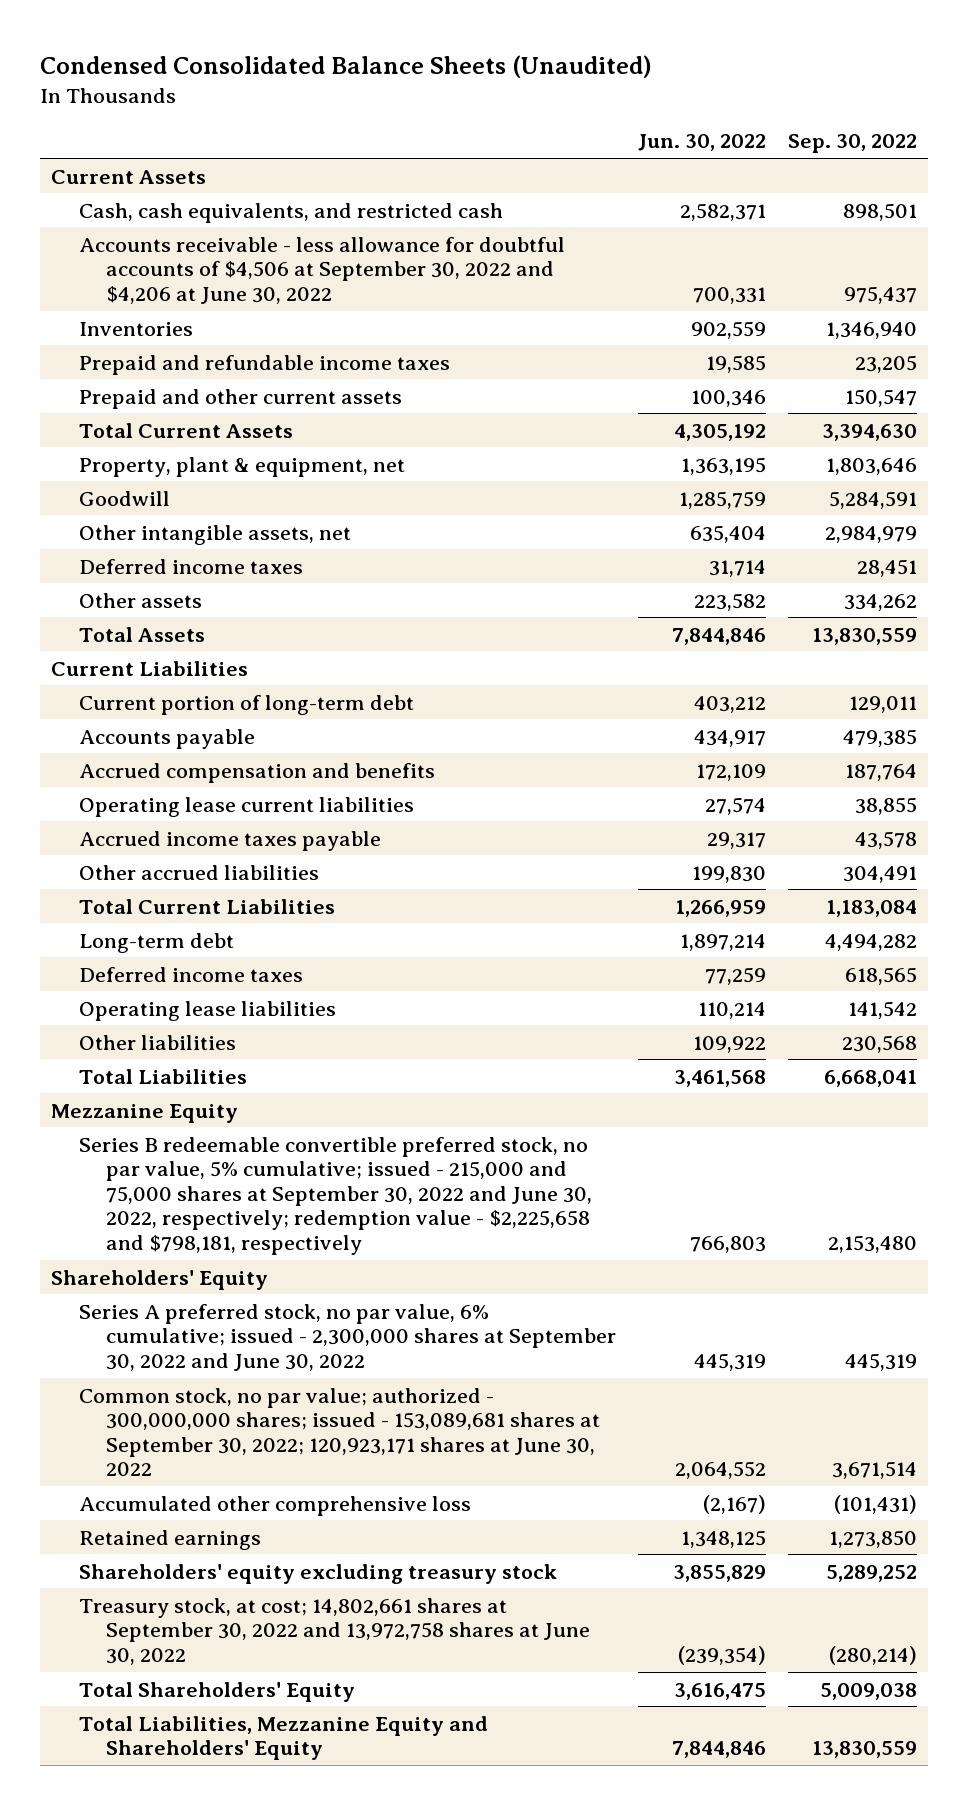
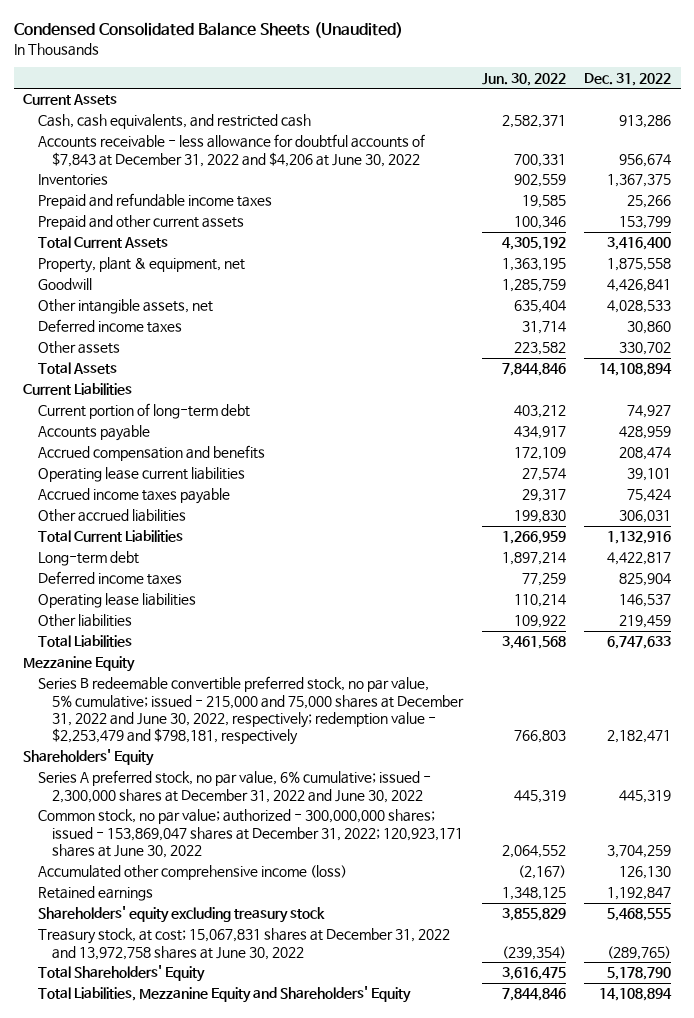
[787,134,917,154] Sep. 30, 2022 -> none
none -> [584,72,672,86] Dec. 31, 2022
[78,236,565,304] Accounts receivable - less allowance for doubtful accounts of $4,506 at September 30, 2022 and $4,206 at June 30, 2022 -> [37,134,425,167] Accounts receivable - less allowance for doubtful accounts of $7,843 at December 31, 2022 and $4,206 at June 30, 2022
[78,1136,592,1256] Series B redeemable convertible preferred stock, no par value, 5% cumulative; issued - 215,000 and 75,000 shares at September 30, 2022 and June 30, 2022, respectively; redemption value - $2,225,658 and $798,181, respectively -> [37,676,465,746] Series B redeemable convertible preferred stock, no par value, 5% cumulative; issued - 215,000 and 75,000 shares at December 31, 2022 and June 30, 2022, respectively; redemption value - $2,253,479 and $798,181, respectively
[78,1303,616,1371] Series A preferred stock, no par value, 6% cumulative; issued - 2,300,000 shares at September 30, 2022 and June 30, 2022 -> [37,770,431,803] Series A preferred stock, no par value, 6% cumulative; issued - 2,300,000 shares at December 31, 2022 and June 30, 2022
[78,1387,600,1477] Common stock, no par value; authorized - 300,000,000 shares; issued - 153,089,681 shares at September 30, 2022; 120,923,171 shares at June 30, 2022 -> [37,809,464,858] Common stock, no par value; authorized - 300,000,000 shares; issued - 153,869,047 shares at December 31, 2022; 120,923,171 shares at June 30, 2022
[78,1495,471,1516] Accumulated other comprehensive loss -> [37,865,347,881] Accumulated other comprehensive income (loss)
[78,1597,590,1665] Treasury stock, at cost; 14,802,661 shares at September 30, 2022 and 13,972,758 shares at June 30, 2022 -> [37,928,450,960] Treasury stock, at cost; 15,067,831 shares at December 31, 2022 and 13,972,758 shares at June 30, 2022

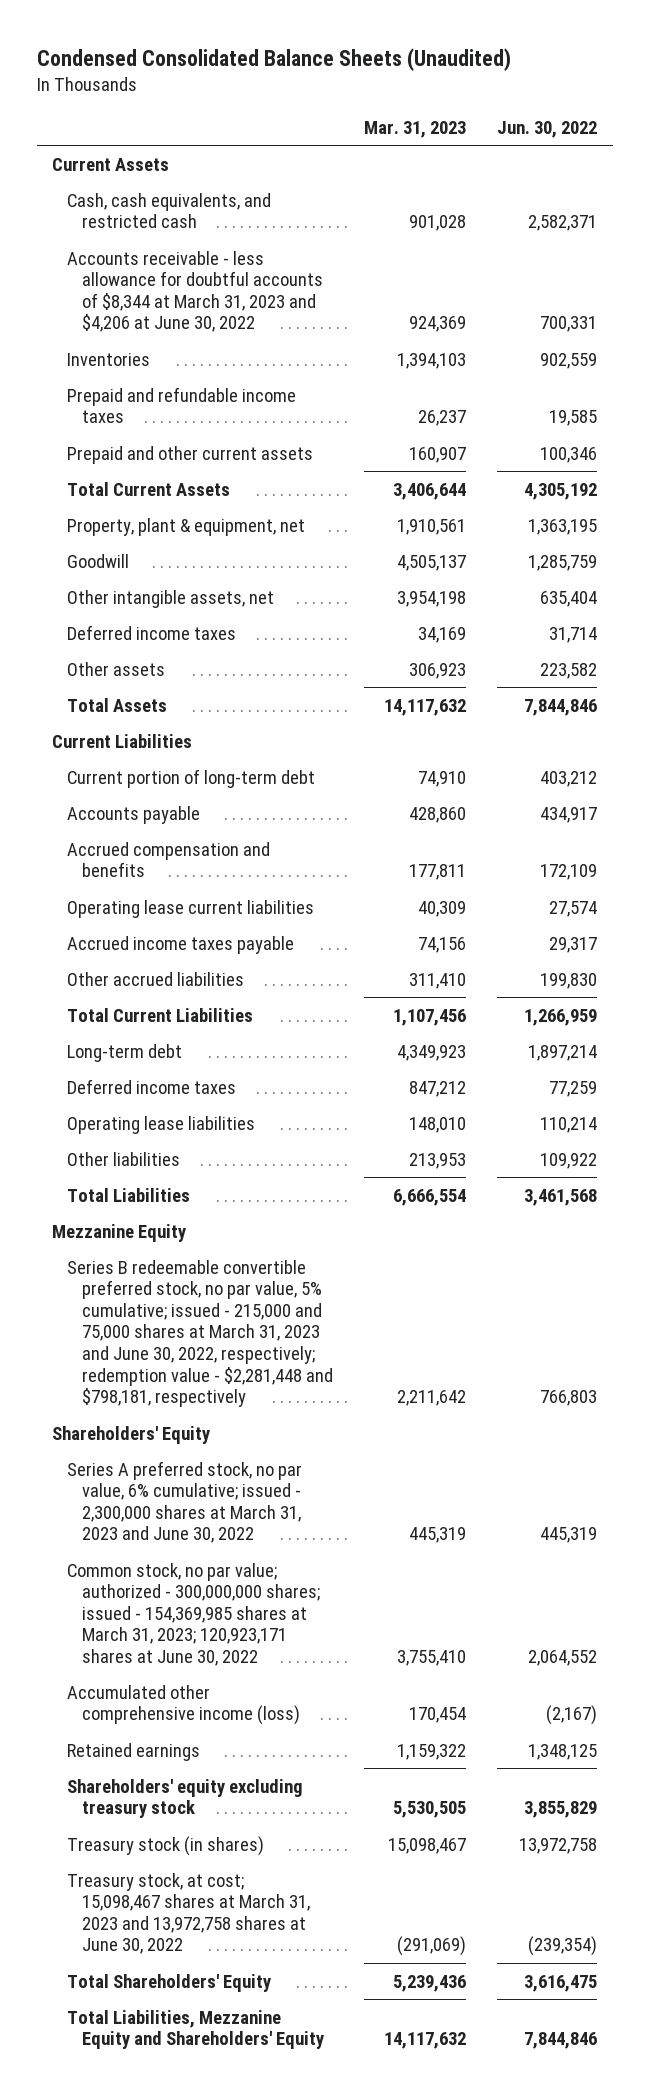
[584,72,672,86] Dec. 31, 2022 -> none
none -> [364,120,467,138] Mar. 31, 2023
[37,134,425,167] Accounts receivable - less allowance for doubtful accounts of $7,843 at December 31, 2022 and $4,206 at June 30, 2022 -> [67,250,323,333] Accounts receivable - less allowance for doubtful accounts of $8,344 at March 31, 2023 and $4,206 at June 30, 2022
[37,676,465,746] Series B redeemable convertible preferred stock, no par value, 5% cumulative; issued - 215,000 and 75,000 shares at December 31, 2022 and June 30, 2022, respectively; redemption value - $2,253,479 and $798,181, respectively -> [67,1259,333,1408] Series B redeemable convertible preferred stock, no par value, 5% cumulative; issued - 215,000 and 75,000 shares at March 31, 2023 and June 30, 2022, respectively; redemption value - $2,281,448 and $798,181, respectively
[37,770,431,803] Series A preferred stock, no par value, 6% cumulative; issued - 2,300,000 shares at December 31, 2022 and June 30, 2022 -> [67,1460,303,1544] Series A preferred stock, no par value, 6% cumulative; issued - 2,300,000 shares at March 31, 2023 and June 30, 2022
[37,809,464,858] Common stock, no par value; authorized - 300,000,000 shares; issued - 153,869,047 shares at December 31, 2022; 120,923,171 shares at June 30, 2022 -> [67,1562,320,1667] Common stock, no par value; authorized - 300,000,000 shares; issued - 154,369,985 shares at March 31, 2023; 120,923,171 shares at June 30, 2022
none -> [67,1835,265,1856] Treasury stock (in shares)
[37,928,450,960] Treasury stock, at cost; 15,067,831 shares at December 31, 2022 and 13,972,758 shares at June 30, 2022 -> [67,1872,310,1955] Treasury stock, at cost; 15,098,467 shares at March 31, 2023 and 13,972,758 shares at June 30, 2022

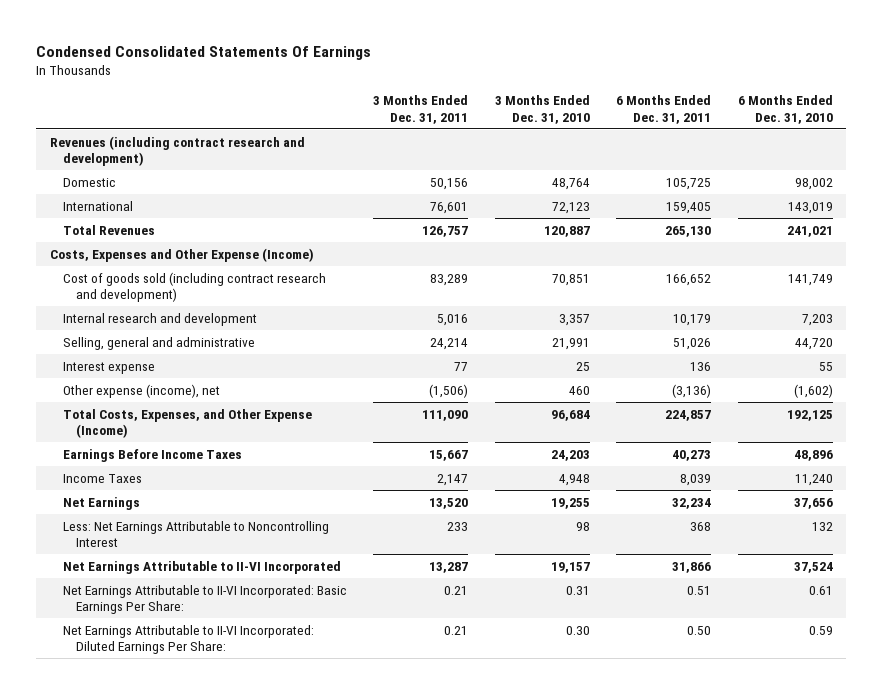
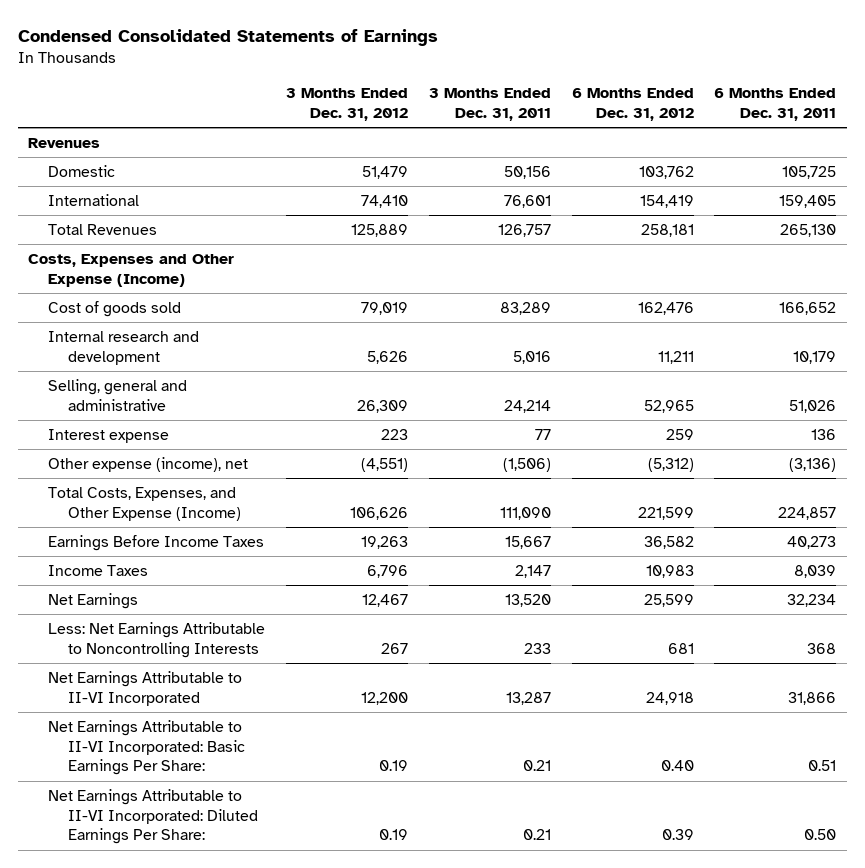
[36,46,372,61] Condensed Consolidated Statements Of Earnings -> [17,28,438,46] Condensed Consolidated Statements of Earnings
[494,95,590,124] 3 Months Ended Dec. 31, 2010 -> none
[737,95,833,124] 6 Months Ended Dec. 31, 2010 -> none
none -> [285,88,408,121] 3 Months Ended Dec. 31, 2012
none -> [571,88,694,121] 6 Months Ended Dec. 31, 2012
[49,135,305,166] Revenues (including contract research and development) -> [28,137,101,148] Revenues
[62,271,326,302] Cost of goods sold (including contract research and development) -> [47,300,181,317] Cost of goods sold
[62,520,329,547] Less: Net Earnings Attributable to Noncontrolling Interest -> [47,621,265,658] Less: Net Earnings Attributable to Noncontrolling Interests

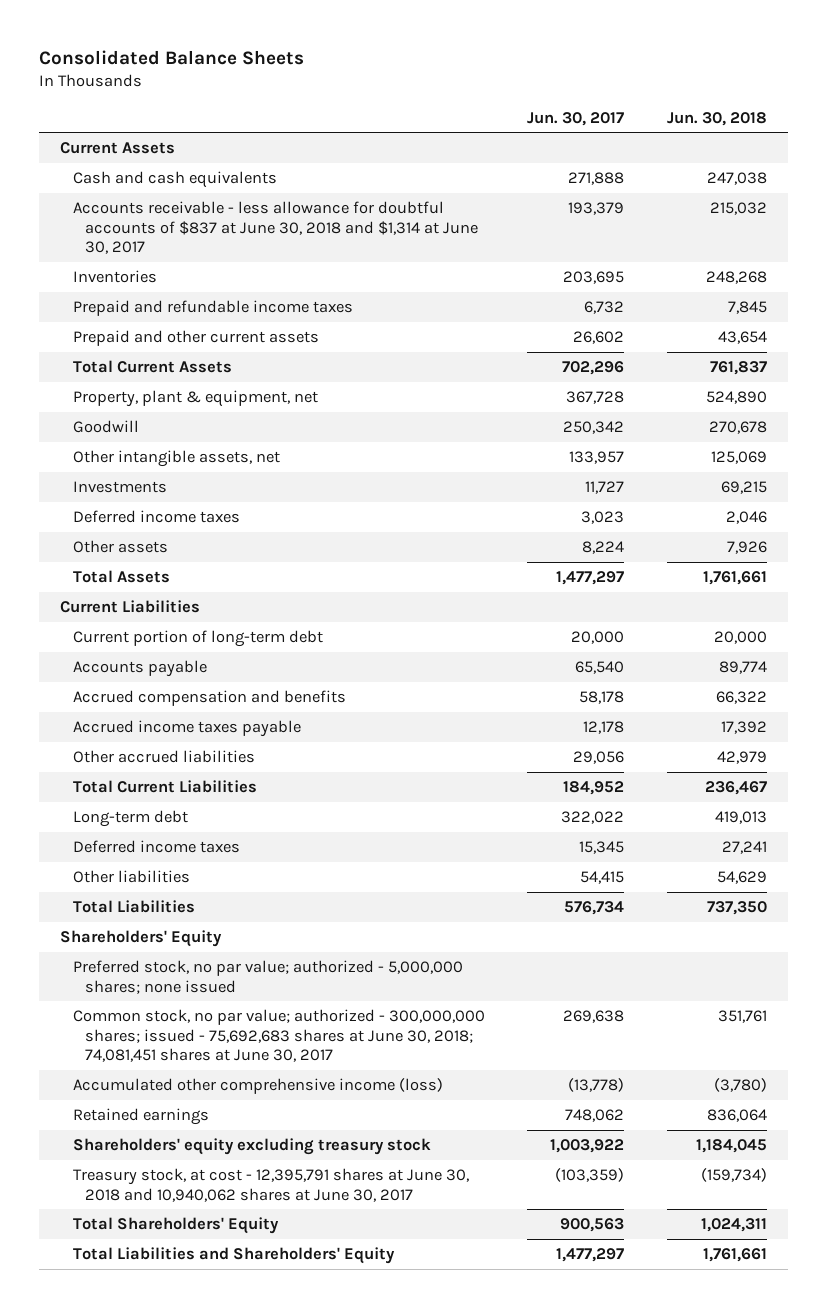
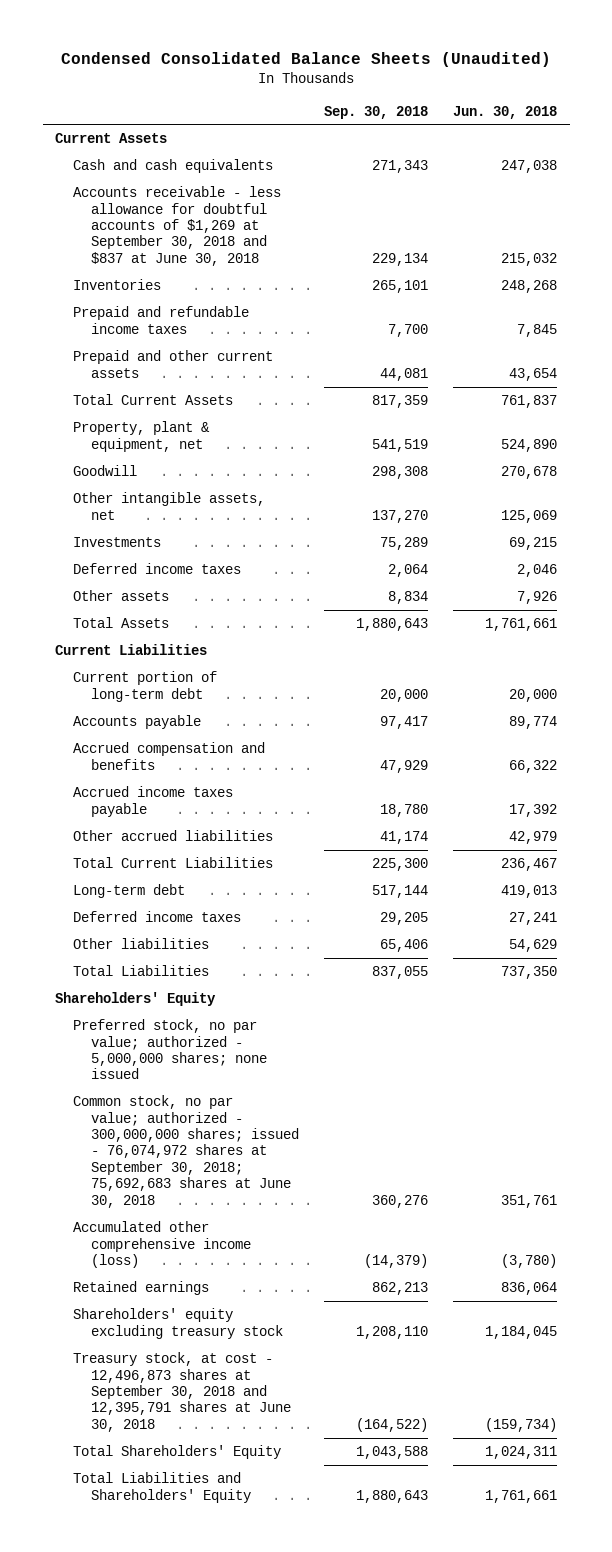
[38,50,304,66] Consolidated Balance Sheets -> [61,52,552,68] Condensed Consolidated Balance Sheets (Unaudited)
[527,111,625,126] Jun. 30, 2017 -> none
none -> [324,105,429,119] Sep. 30, 2018
[72,200,479,255] Accounts receivable - less allowance for doubtful accounts of $837 at June 30, 2018 and $1,314 at June 30, 2017 -> [73,186,282,266] Accounts receivable - less allowance for doubtful accounts of $1,269 at September 30, 2018 and $837 at June 30, 2018
[72,1008,485,1063] Common stock, no par value; authorized - 300,000,000 shares; issued - 75,692,683 shares at June 30, 2018; 74,081,451 shares at June 30, 2017 -> [73,1095,300,1208] Common stock, no par value; authorized - 300,000,000 shares; issued - 76,074,972 shares at September 30, 2018; 75,692,683 shares at June 30, 2018
[72,1167,469,1202] Treasury stock, at cost - 12,395,791 shares at June 30, 2018 and 10,940,062 shares at June 30, 2017 -> [73,1352,292,1432] Treasury stock, at cost - 12,496,873 shares at September 30, 2018 and 12,395,791 shares at June 30, 2018

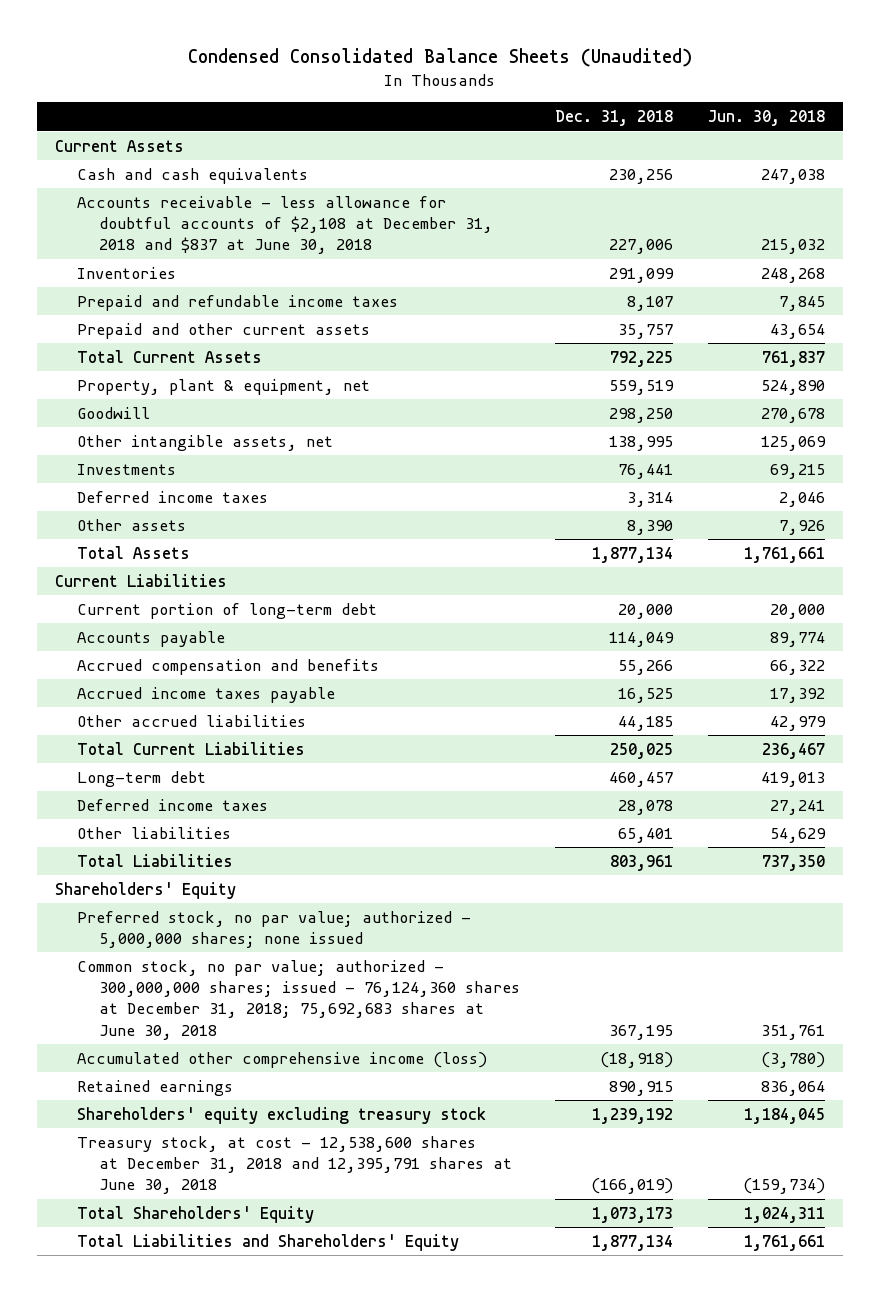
[324,105,429,119] Sep. 30, 2018 -> none
none -> [555,110,674,127] Dec. 31, 2018
[73,186,282,266] Accounts receivable - less allowance for doubtful accounts of $1,269 at September 30, 2018 and $837 at June 30, 2018 -> [77,195,494,255] Accounts receivable - less allowance for doubtful accounts of $2,108 at December 31, 2018 and $837 at June 30, 2018
[73,1095,300,1208] Common stock, no par value; authorized - 300,000,000 shares; issued - 76,074,972 shares at September 30, 2018; 75,692,683 shares at June 30, 2018 -> [77,959,521,1040] Common stock, no par value; authorized - 300,000,000 shares; issued - 76,124,360 shares at December 31, 2018; 75,692,683 shares at June 30, 2018
[73,1352,292,1432] Treasury stock, at cost - 12,496,873 shares at September 30, 2018 and 12,395,791 shares at June 30, 2018 -> [77,1135,513,1195] Treasury stock, at cost - 12,538,600 shares at December 31, 2018 and 12,395,791 shares at June 30, 2018

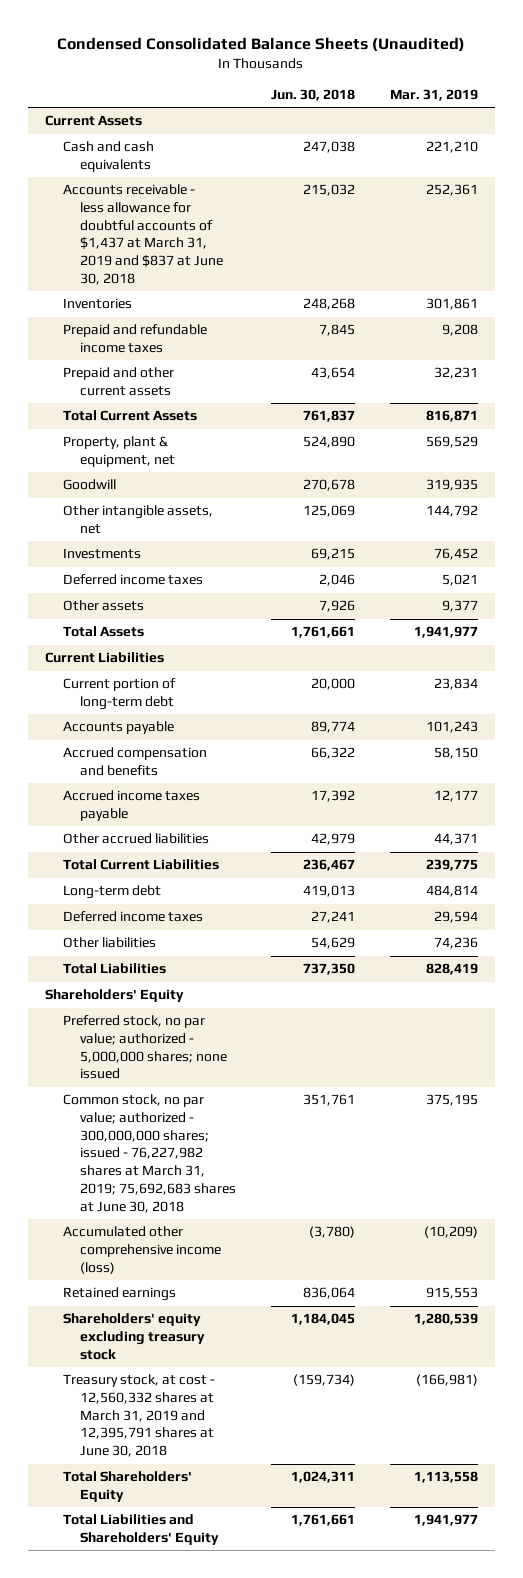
[555,110,674,127] Dec. 31, 2018 -> none
none -> [389,89,478,102] Mar. 31, 2019
[77,195,494,255] Accounts receivable - less allowance for doubtful accounts of $2,108 at December 31, 2018 and $837 at June 30, 2018 -> [62,184,224,285] Accounts receivable - less allowance for doubtful accounts of $1,437 at March 31, 2019 and $837 at June 30, 2018
[77,959,521,1040] Common stock, no par value; authorized - 300,000,000 shares; issued - 76,124,360 shares at December 31, 2018; 75,692,683 shares at June 30, 2018 -> [62,1094,237,1213] Common stock, no par value; authorized - 300,000,000 shares; issued - 76,227,982 shares at March 31, 2019; 75,692,683 shares at June 30, 2018
[77,1135,513,1195] Treasury stock, at cost - 12,538,600 shares at December 31, 2018 and 12,395,791 shares at June 30, 2018 -> [62,1374,215,1458] Treasury stock, at cost - 12,560,332 shares at March 31, 2019 and 12,395,791 shares at June 30, 2018

